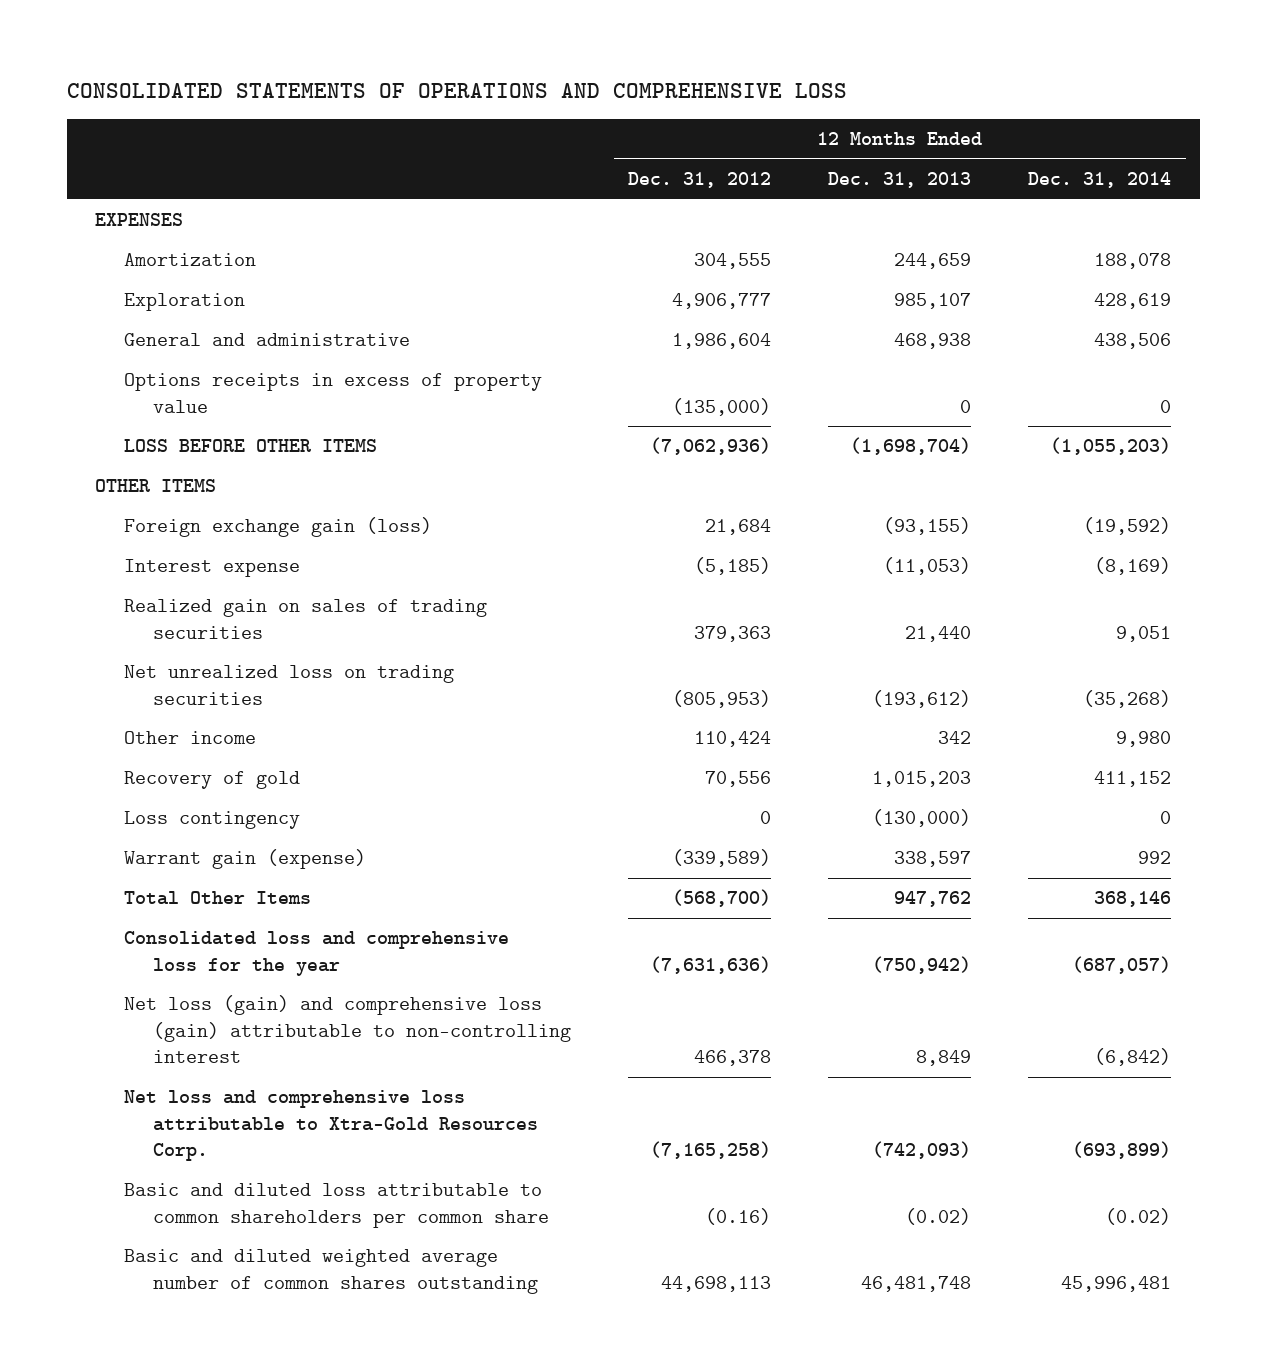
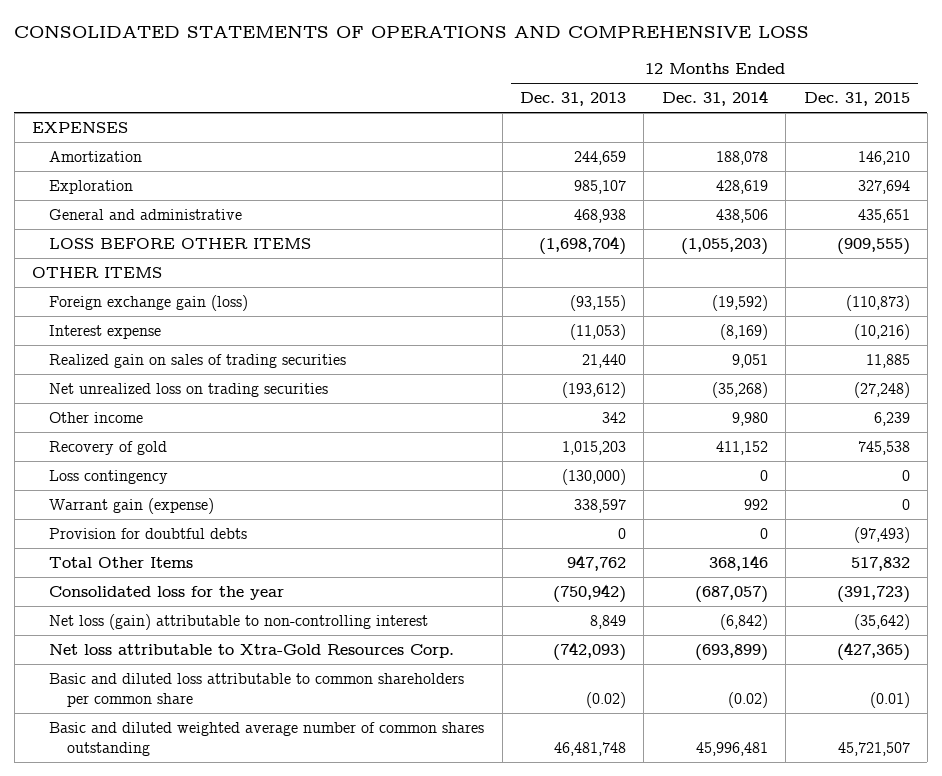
[627,171,771,188] Dec. 31, 2012 -> none
none -> [803,92,910,107] Dec. 31, 2015
[123,373,542,413] Options receipts in excess of property value -> none
none -> [49,527,248,539] Provision for doubtful debts
[123,931,509,976] Consolidated loss and comprehensive loss for the year -> [49,585,285,600] Consolidated loss for the year
[123,995,571,1063] Net loss (gain) and comprehensive loss (gain) attributable to non-controlling interest -> [49,613,429,630] Net loss (gain) attributable to non-controlling interest
[123,1090,538,1161] Net loss and comprehensive loss attributable to Xtra-Gold Resources Corp. -> [49,643,455,658] Net loss attributable to Xtra-Gold Resources Corp.

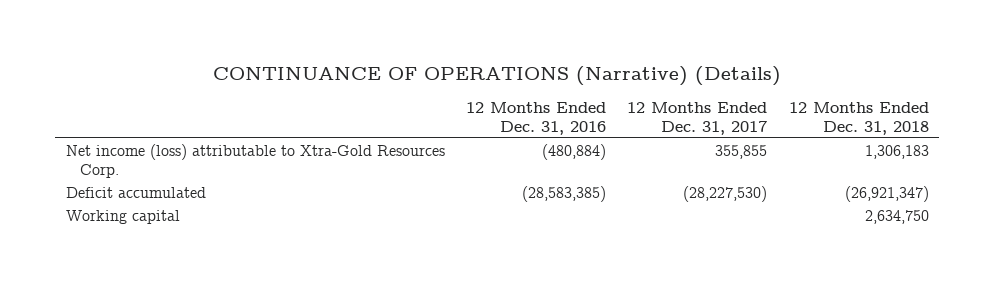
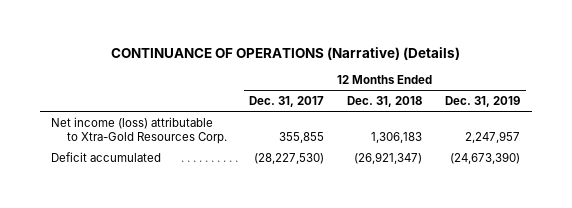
[466,102,607,135] 12 Months Ended Dec. 31, 2016 -> none
none -> [445,96,521,108] Dec. 31, 2019
[65,210,180,225] Working capital -> none

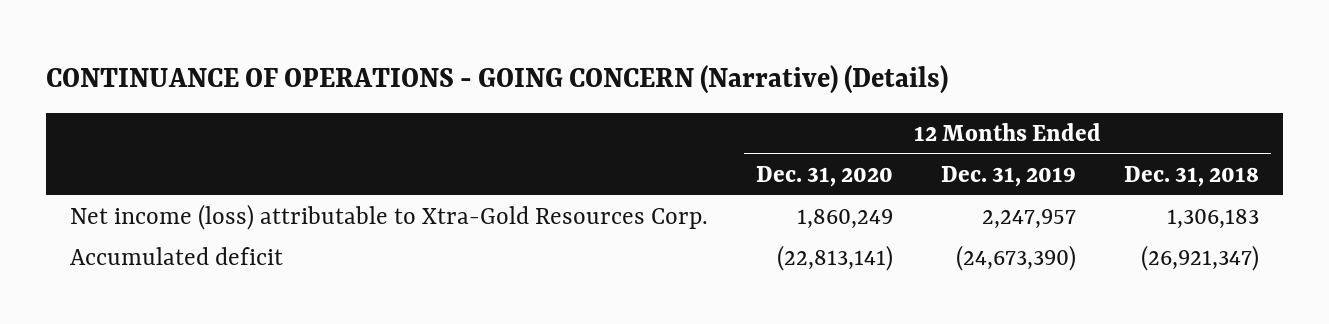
[110,47,460,61] CONTINUANCE OF OPERATIONS (Narrative) (Details) -> [45,64,948,94] CONTINUANCE OF OPERATIONS - GOING CONCERN (Narrative) (Details)
[249,96,325,108] Dec. 31, 2017 -> none
none -> [756,165,894,187] Dec. 31, 2020
[51,151,162,162] Deficit accumulated -> [69,246,283,265] Accumulated deficit

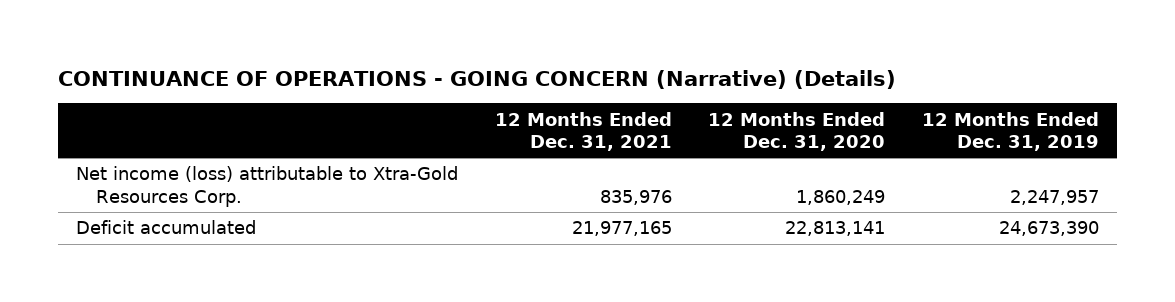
[1124,165,1260,187] Dec. 31, 2018 -> none
none -> [494,111,672,151] 12 Months Ended Dec. 31, 2021
[69,246,283,265] Accumulated deficit -> [76,220,257,235] Deficit accumulated
[777,244,894,271] (22,813,141) -> [785,221,886,237] 22,813,141
[956,244,1077,271] (24,673,390) -> [999,221,1100,237] 24,673,390

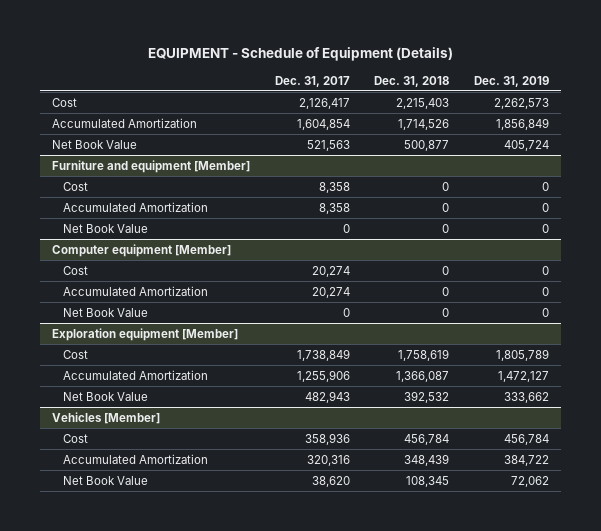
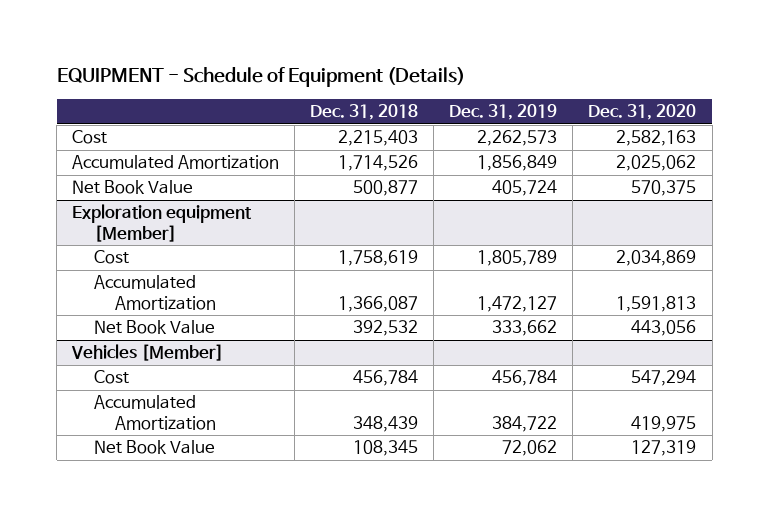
[274,75,350,87] Dec. 31, 2017 -> none
none -> [588,104,697,121] Dec. 31, 2020
[52,159,251,173] Furniture and equipment [Member] -> none
[63,181,89,191] Cost -> none
[63,201,209,212] Accumulated Amortization -> none
[63,223,149,233] Net Book Value -> none
[52,243,232,257] Computer equipment [Member] -> none
[63,265,89,275] Cost -> none
[63,285,209,296] Accumulated Amortization -> none
[63,307,149,317] Net Book Value -> none

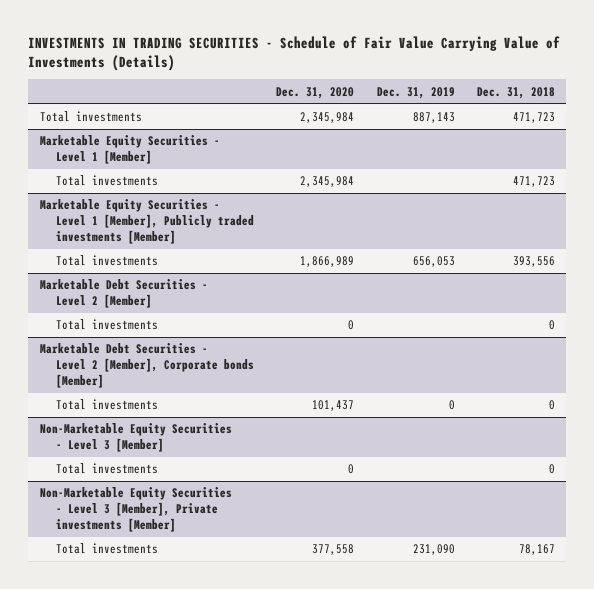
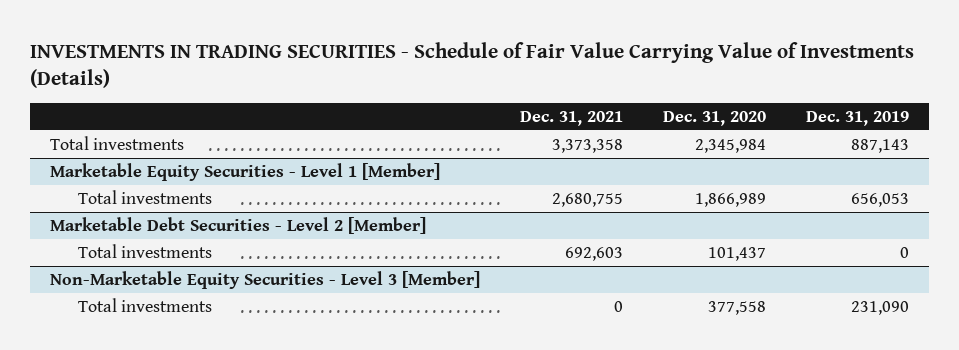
[476,86,555,99] Dec. 31, 2018 -> none
none -> [520,110,624,126] Dec. 31, 2021
[56,175,159,187] Total investments -> none
[39,199,255,245] Marketable Equity Securities - Level 1 [Member], Publicly traded investments [Member] -> none
[56,319,159,331] Total investments -> none
[39,343,255,389] Marketable Debt Securities - Level 2 [Member], Corporate bonds [Member] -> none
[56,463,159,475] Total investments -> none
[39,487,232,533] Non-Marketable Equity Securities - Level 3 [Member], Private investments [Member] -> none

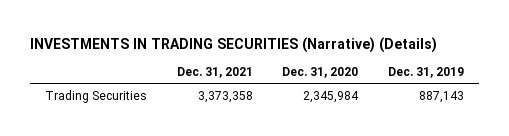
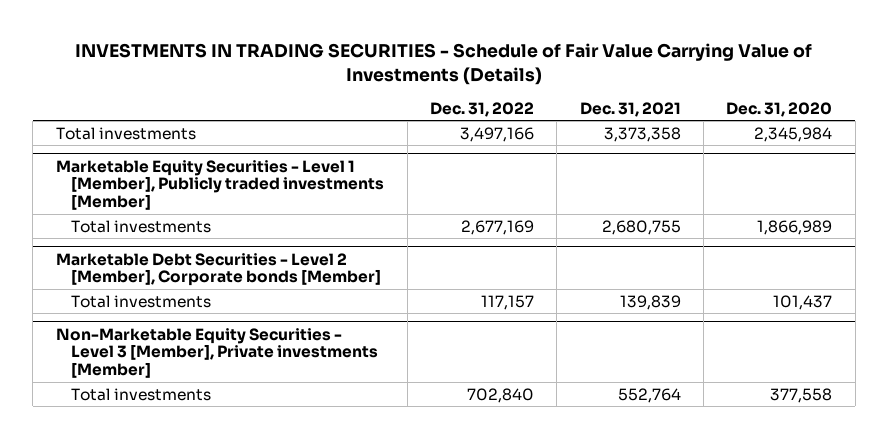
[29,36,437,53] INVESTMENTS IN TRADING SECURITIES (Narrative) (Details) -> [75,42,813,85] INVESTMENTS IN TRADING SECURITIES - Schedule of Fair Value Carrying Value of Investments (Details)
[388,67,465,79] Dec. 31, 2019 -> none
none -> [429,101,534,117] Dec. 31, 2022
[44,89,147,103] Trading Securities -> [55,126,196,140] Total investments
none -> [55,159,385,211] Marketable Equity Securities - Level 1 [Member], Publicly traded investments [Member]
none -> [71,219,212,233] Total investments
none -> [55,252,382,287] Marketable Debt Securities - Level 2 [Member], Corporate bonds [Member]
none -> [71,294,212,308] Total investments
none -> [55,327,379,379] Non-Marketable Equity Securities - Level 3 [Member], Private investments [Member]
none -> [71,387,212,401] Total investments

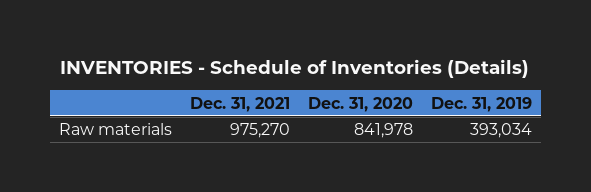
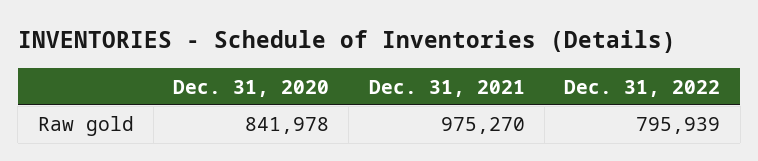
[431,96,533,112] Dec. 31, 2019 -> none
none -> [564,79,721,97] Dec. 31, 2022
[58,123,172,136] Raw materials -> [37,116,134,137] Raw gold

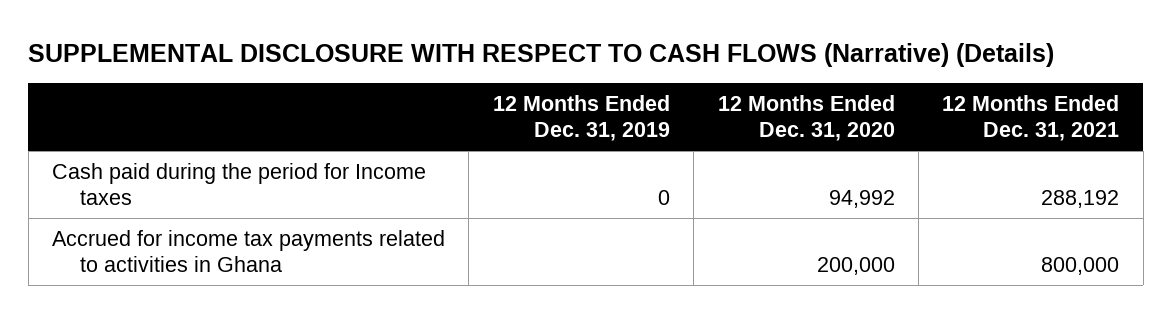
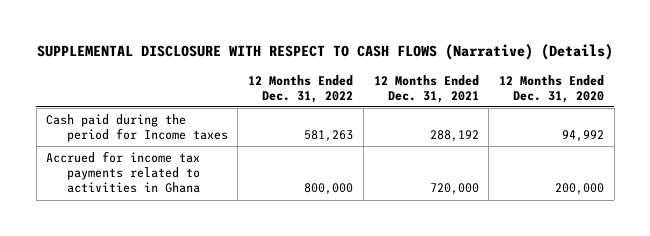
[492,95,670,142] 12 Months Ended Dec. 31, 2019 -> none
none -> [248,74,354,103] 12 Months Ended Dec. 31, 2022
[1041,256,1120,275] 800,000 -> [429,183,479,196] 720,000

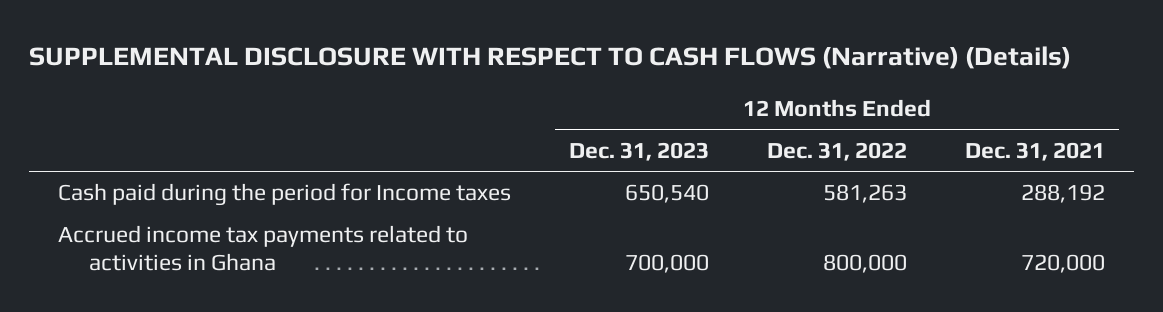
[498,74,604,103] 12 Months Ended Dec. 31, 2020 -> none
none -> [569,141,710,161] Dec. 31, 2023
[46,151,201,194] Accrued for income tax payments related to activities in Ghana -> [58,225,469,271] Accrued income tax payments related to activities in Ghana

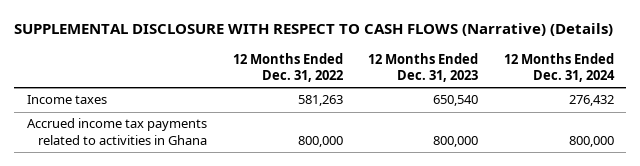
[964,141,1105,161] Dec. 31, 2021 -> none
none -> [503,52,615,83] 12 Months Ended Dec. 31, 2024
[58,183,512,207] Cash paid during the period for Income taxes -> [26,95,107,105] Income taxes
[625,253,710,273] 700,000 -> [433,136,479,148] 800,000

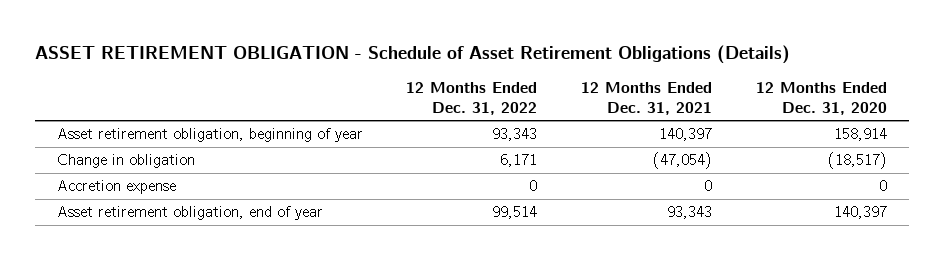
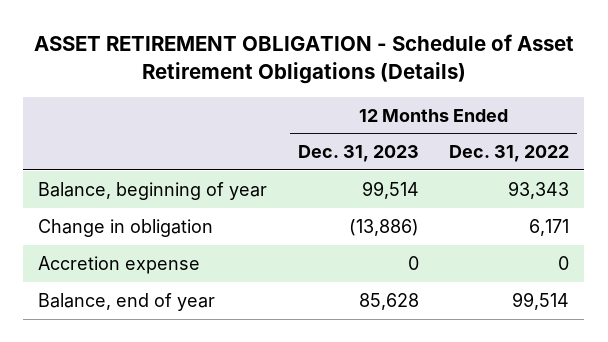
[581,81,713,115] 12 Months Ended Dec. 31, 2021 -> none
[755,81,887,115] 12 Months Ended Dec. 31, 2020 -> none
none -> [297,145,419,163] Dec. 31, 2023
[56,128,363,143] Asset retirement obligation, beginning of year -> [38,181,268,200] Balance, beginning of year
[56,206,323,221] Asset retirement obligation, end of year -> [38,292,216,311] Balance, end of year

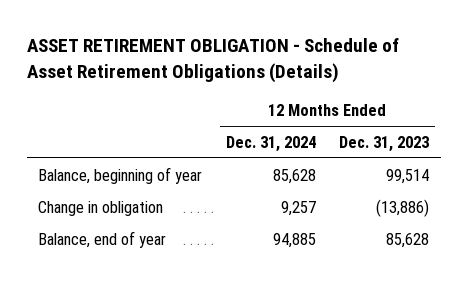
[449,145,570,163] Dec. 31, 2022 -> none
none -> [225,135,316,152] Dec. 31, 2024
[38,255,201,274] Accretion expense -> none

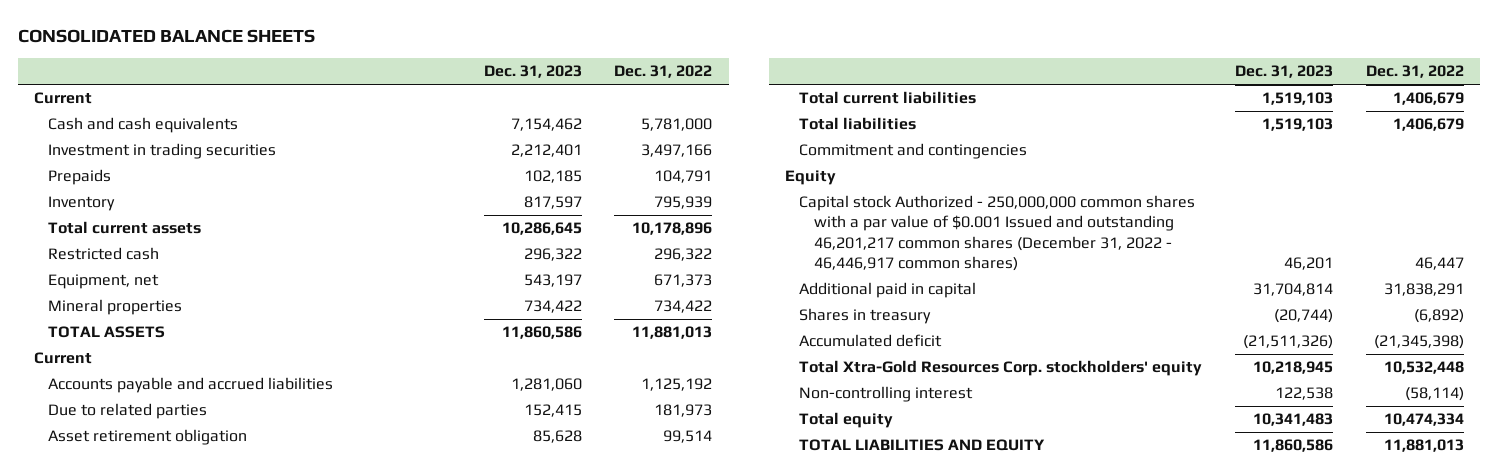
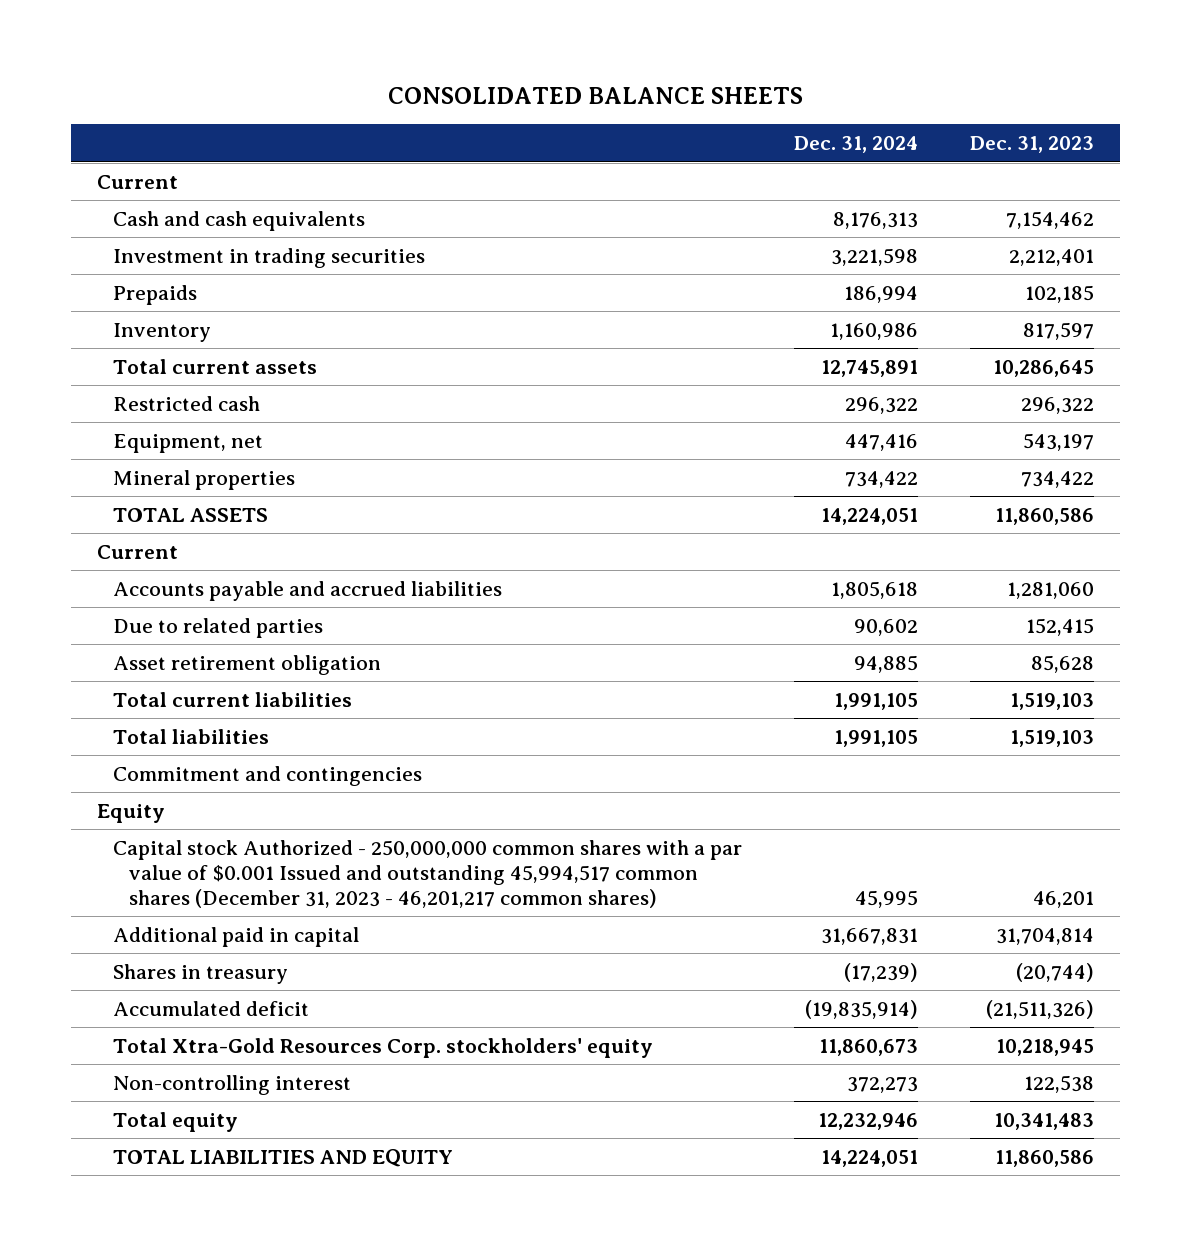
[614,65,713,79] Dec. 31, 2022 -> none
none -> [793,136,918,154] Dec. 31, 2024
[799,195,1196,272] Capital stock Authorized - 250,000,000 common shares with a par value of $0.001 Issued and outstanding 46,201,217 common shares (December 31, 2022 - 46,446,917 common shares) -> [113,839,743,908] Capital stock Authorized - 250,000,000 common shares with a par value of $0.001 Issued and outstanding 45,994,517 common shares (December 31, 2023 - 46,201,217 common shares)

